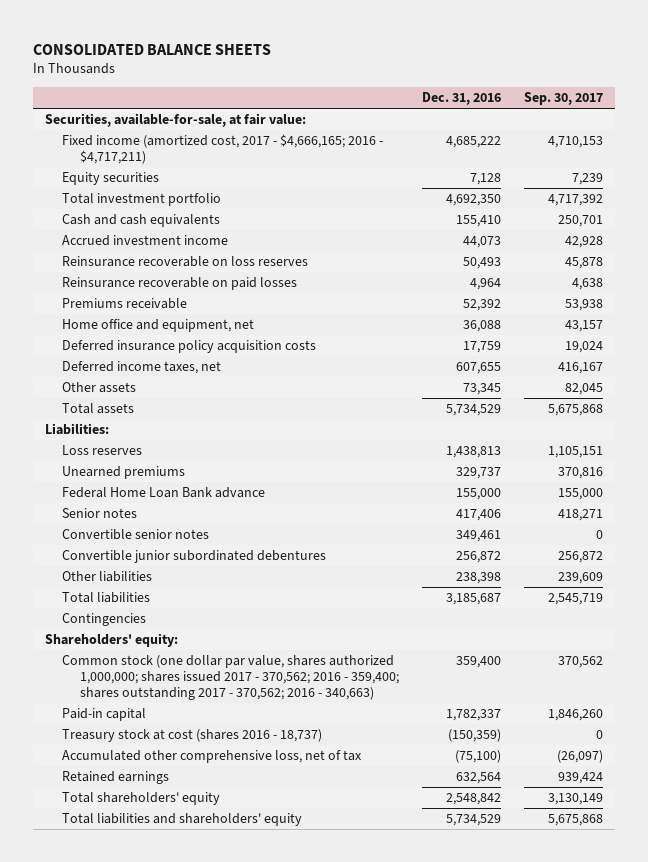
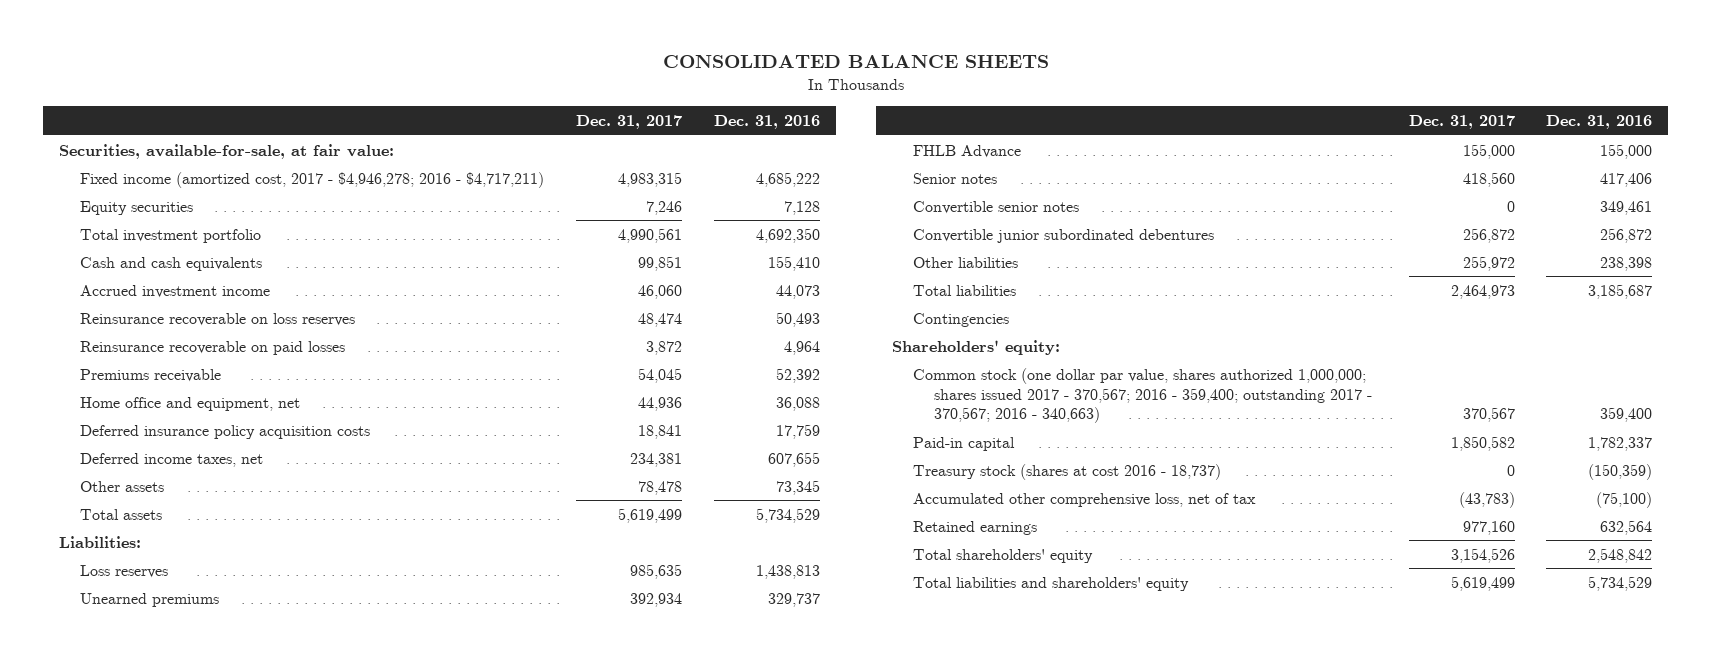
[524,92,604,106] Sep. 30, 2017 -> none
none -> [576,115,683,130] Dec. 31, 2017
[62,134,384,165] Fixed income (amortized cost, 2017 - $4,666,165; 2016 - $4,717,211) -> [80,171,545,188] Fixed income (amortized cost, 2017 - $4,946,278; 2016 - $4,717,211)
[62,487,266,499] Federal Home Loan Bank advance -> [913,144,1022,158] FHLB Advance
[62,655,399,701] Common stock (one dollar par value, shares authorized 1,000,000; shares issued 2017 - 370,562; 2016 - 359,400; shares outstanding 2017 - 370,562; 2016 - 340,663) -> [913,367,1373,424] Common stock (one dollar par value, shares authorized 1,000,000; shares issued 2017 - 370,567; 2016 - 359,400; outstanding 2017 - 370,567; 2016 - 340,663)
[62,729,323,743] Treasury stock at cost (shares 2016 - 18,737) -> [913,463,1222,480] Treasury stock (shares at cost 2016 - 18,737)

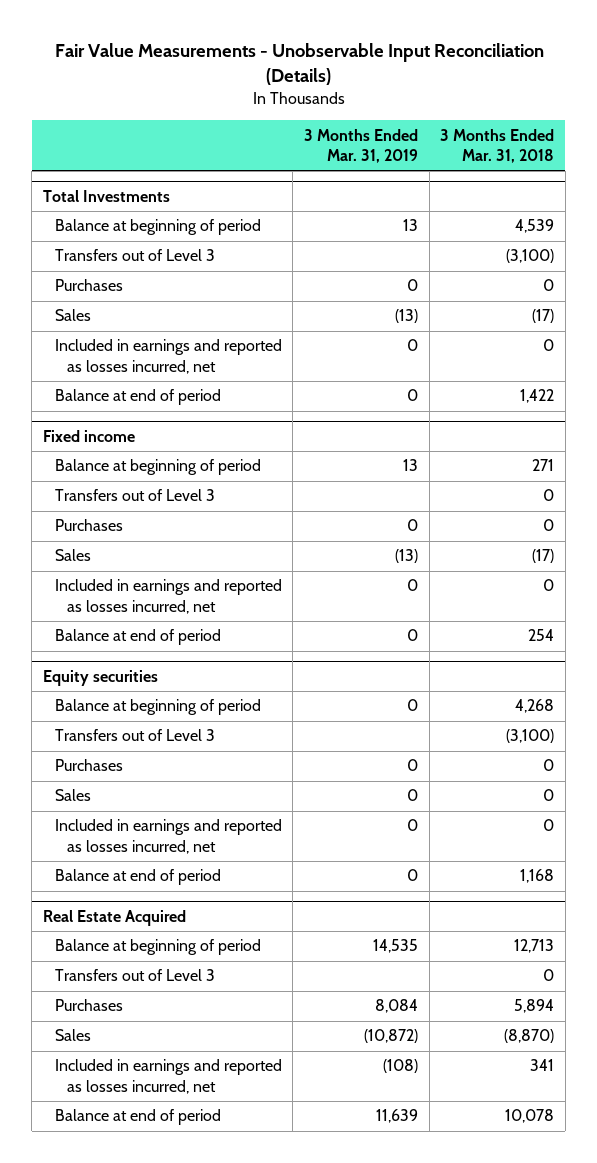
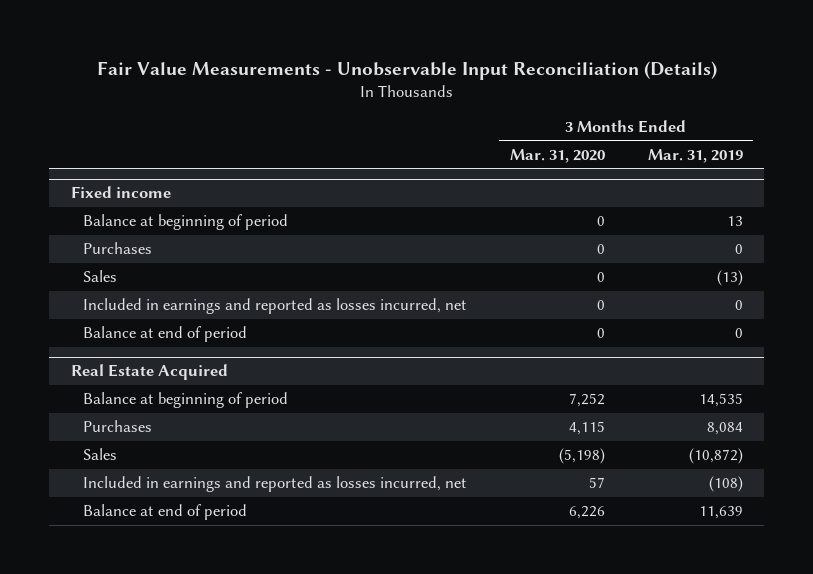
[440,128,555,164] 3 Months Ended Mar. 31, 2018 -> none
none -> [510,148,606,163] Mar. 31, 2020
[43,189,171,202] Total Investments -> none
[54,219,261,236] Balance at beginning of period -> none
[54,249,215,262] Transfers out of Level 3 -> none
[54,279,123,292] Purchases -> none
[54,309,91,322] Sales -> none
[54,339,282,374] Included in earnings and reported as losses incurred, net -> none
[54,389,221,406] Balance at end of period -> none
[54,489,215,502] Transfers out of Level 3 -> none
[43,669,159,686] Equity securities -> none
[54,699,261,716] Balance at beginning of period -> none
[54,729,215,742] Transfers out of Level 3 -> none
[54,759,123,772] Purchases -> none
[54,789,91,802] Sales -> none
[54,819,282,854] Included in earnings and reported as losses incurred, net -> none
[54,869,221,886] Balance at end of period -> none
[54,969,215,982] Transfers out of Level 3 -> none

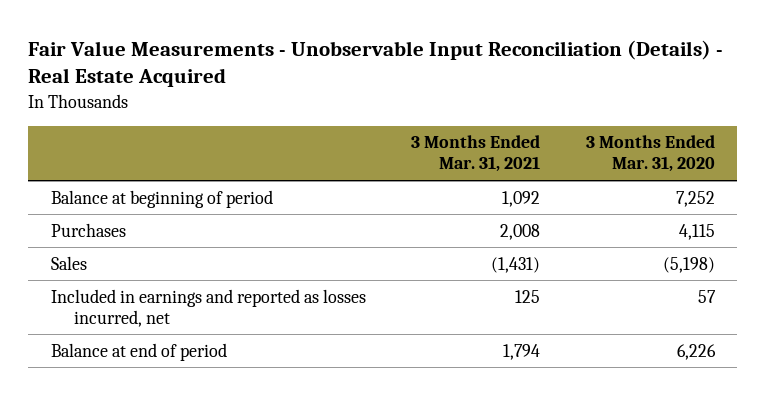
[96,60,717,80] Fair Value Measurements - Unobservable Input Reconciliation (Details) -> [27,39,723,88] Fair Value Measurements - Unobservable Input Reconciliation (Details) - Real Estate Acquired
[647,148,743,163] Mar. 31, 2019 -> none
none -> [411,135,541,173] 3 Months Ended Mar. 31, 2021
[70,186,171,199] Fixed income -> none
[83,214,289,231] Balance at beginning of period -> none
[83,242,153,255] Purchases -> none
[83,270,118,283] Sales -> none
[83,298,468,315] Included in earnings and reported as losses incurred, net -> none
[83,326,248,343] Balance at end of period -> none
[70,364,228,381] Real Estate Acquired -> none

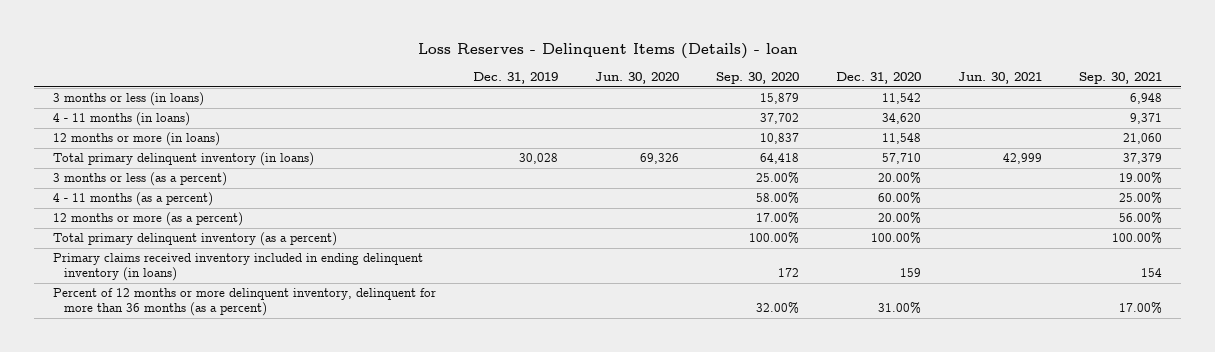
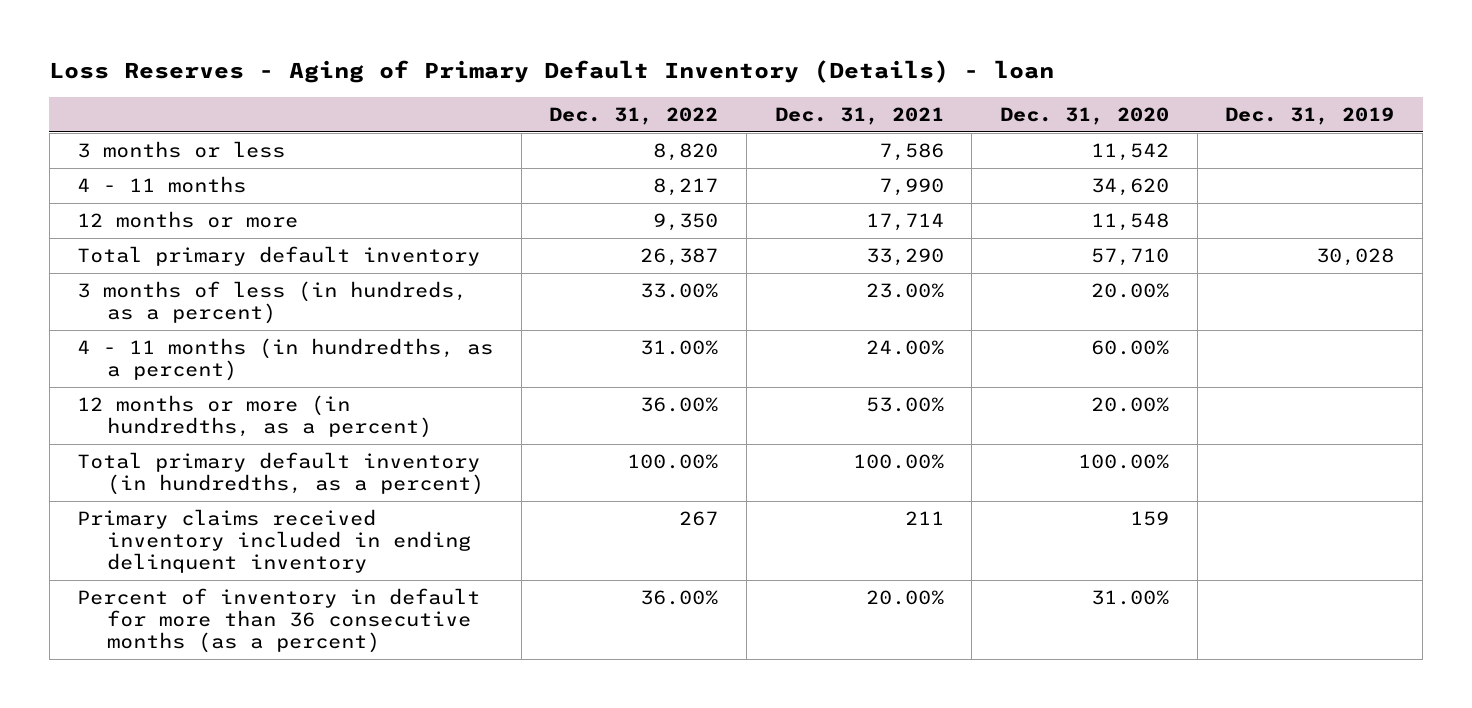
[417,42,798,59] Loss Reserves - Delinquent Items (Details) - loan -> [49,60,1055,84] Loss Reserves - Aging of Primary Default Inventory (Details) - loan
[595,71,680,84] Jun. 30, 2020 -> none
[716,71,800,84] Sep. 30, 2020 -> none
[958,71,1043,84] Jun. 30, 2021 -> none
[1079,71,1163,84] Sep. 30, 2021 -> none
none -> [549,106,719,125] Dec. 31, 2022
none -> [774,106,944,125] Dec. 31, 2021
[52,92,204,107] 3 months or less (in loans) -> [77,140,286,158] 3 months or less
[52,112,190,127] 4 - 11 months (in loans) -> [77,175,247,193] 4 - 11 months
[52,132,220,147] 12 months or more (in loans) -> [77,210,299,228] 12 months or more
[52,152,314,167] Total primary delinquent inventory (in loans) -> [77,245,481,266] Total primary default inventory
[52,172,227,187] 3 months or less (as a percent) -> [77,280,468,325] 3 months of less (in hundreds, as a percent)
[52,192,213,207] 4 - 11 months (as a percent) -> [77,337,494,382] 4 - 11 months (in hundredths, as a percent)
[52,212,243,227] 12 months or more (as a percent) -> [77,394,432,439] 12 months or more (in hundredths, as a percent)
[52,232,337,247] Total primary delinquent inventory (as a percent) -> [77,451,484,496] Total primary default inventory (in hundredths, as a percent)
[52,253,423,282] Primary claims received inventory included in ending delinquent inventory (in loans) -> [77,508,471,574] Primary claims received inventory included in ending delinquent inventory
[52,288,436,317] Percent of 12 months or more delinquent inventory, delinquent for more than 36 months (as a percent) -> [77,587,481,654] Percent of inventory in default for more than 36 consecutive months (as a percent)

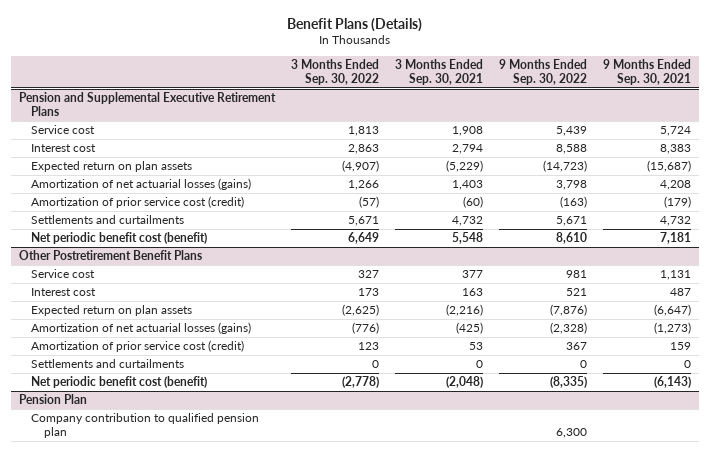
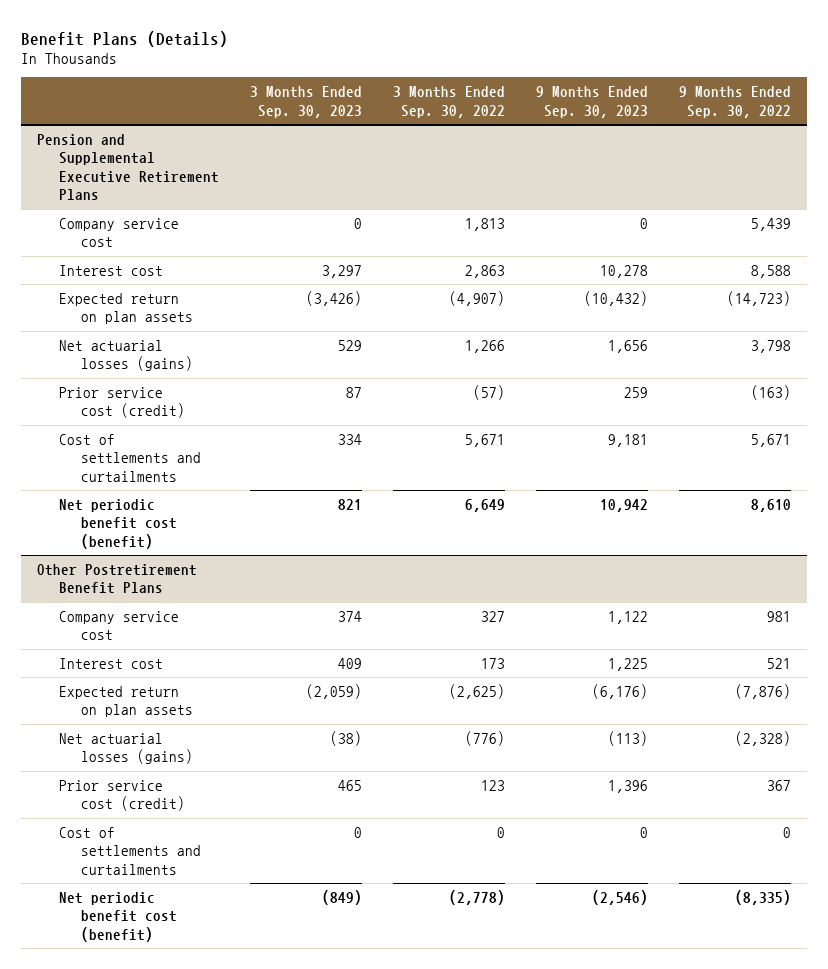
[394,59,483,86] 3 Months Ended Sep. 30, 2021 -> none
[603,59,692,86] 9 Months Ended Sep. 30, 2021 -> none
none -> [250,86,363,118] 3 Months Ended Sep. 30, 2023
none -> [536,86,649,118] 9 Months Ended Sep. 30, 2023
[31,125,96,135] Service cost -> [59,217,180,248] Company service cost
[31,178,252,191] Amortization of net actuarial losses (gains) -> [59,339,194,372] Net actuarial losses (gains)
[31,196,245,209] Amortization of prior service cost (credit) -> [59,386,186,419] Prior service cost (credit)
[31,215,185,225] Settlements and curtailments -> [59,433,202,482] Cost of settlements and curtailments
[31,269,96,279] Service cost -> [59,610,180,641] Company service cost
[31,322,252,335] Amortization of net actuarial losses (gains) -> [59,732,194,765] Net actuarial losses (gains)
[31,340,245,353] Amortization of prior service cost (credit) -> [59,779,186,812] Prior service cost (credit)
[31,359,185,369] Settlements and curtailments -> [59,826,202,875] Cost of settlements and curtailments
[18,394,87,405] Pension Plan -> none
[31,413,260,438] Company contribution to qualified pension plan -> none

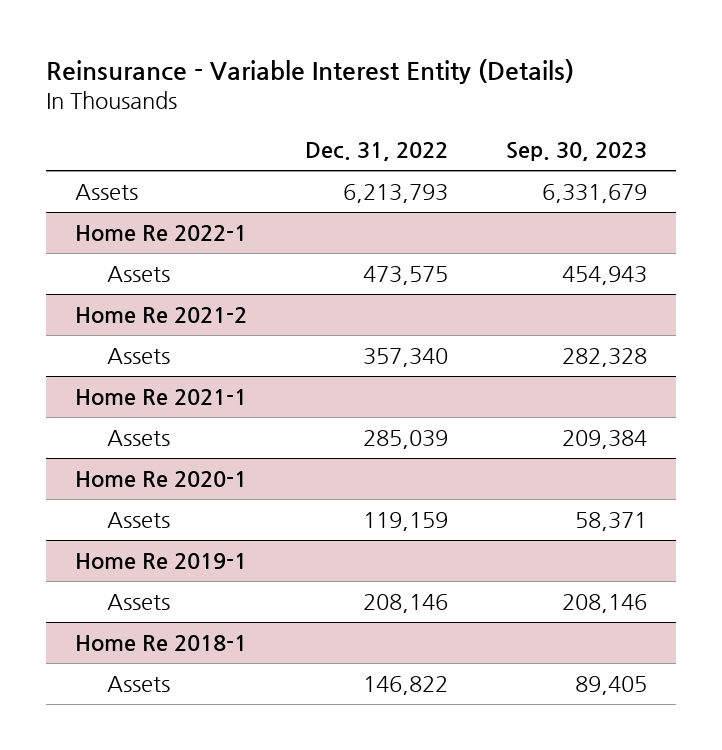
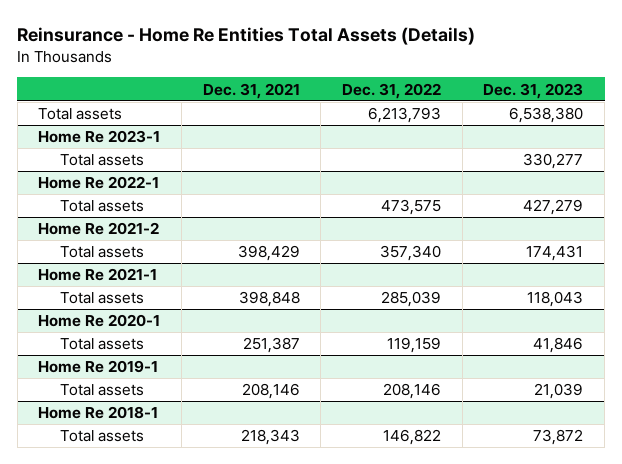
[45,59,574,85] Reinsurance - Variable Interest Entity (Details) -> [17,27,476,46] Reinsurance - Home Re Entities Total Assets (Details)
[505,142,647,162] Sep. 30, 2023 -> none
none -> [202,82,300,99] Dec. 31, 2021
none -> [483,82,584,99] Dec. 31, 2023
[74,183,138,200] Assets -> [38,108,123,121] Total assets
none -> [38,130,161,144] Home Re 2023-1
none -> [60,154,145,167] Total assets
[106,265,170,282] Assets -> [60,200,145,213] Total assets
[106,347,170,364] Assets -> [60,246,145,259] Total assets
[106,429,170,446] Assets -> [60,292,145,305] Total assets
[106,511,170,528] Assets -> [60,338,145,351] Total assets
[106,593,170,610] Assets -> [60,384,145,397] Total assets
[106,675,170,692] Assets -> [60,430,145,443] Total assets

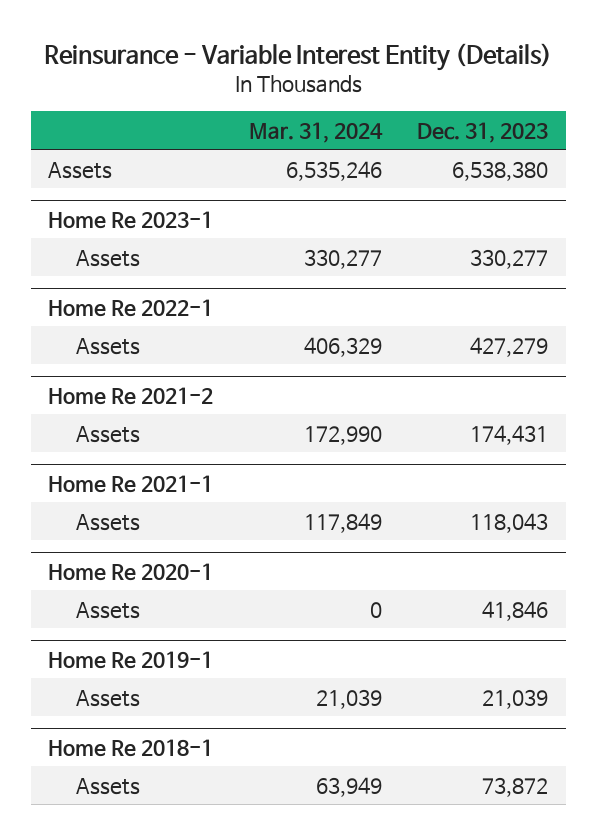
[17,27,476,46] Reinsurance - Home Re Entities Total Assets (Details) -> [44,42,553,71] Reinsurance - Variable Interest Entity (Details)
[202,82,300,99] Dec. 31, 2021 -> none
[341,82,441,99] Dec. 31, 2022 -> none
none -> [248,121,383,143] Mar. 31, 2024
[38,108,123,121] Total assets -> [48,161,113,179] Assets
[60,154,145,167] Total assets -> [75,249,140,267] Assets
[60,200,145,213] Total assets -> [75,337,140,355] Assets
[60,246,145,259] Total assets -> [75,425,140,443] Assets
[60,292,145,305] Total assets -> [75,513,140,531] Assets
[60,338,145,351] Total assets -> [75,601,140,619] Assets
[60,384,145,397] Total assets -> [75,689,140,707] Assets
[60,430,145,443] Total assets -> [75,777,140,795] Assets

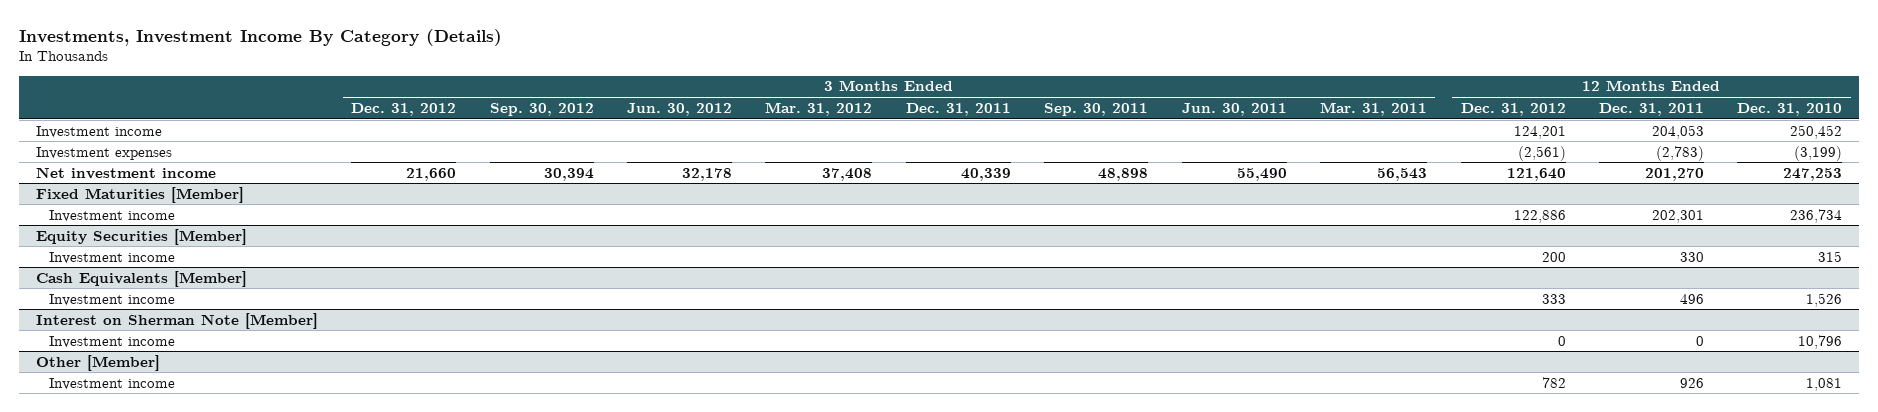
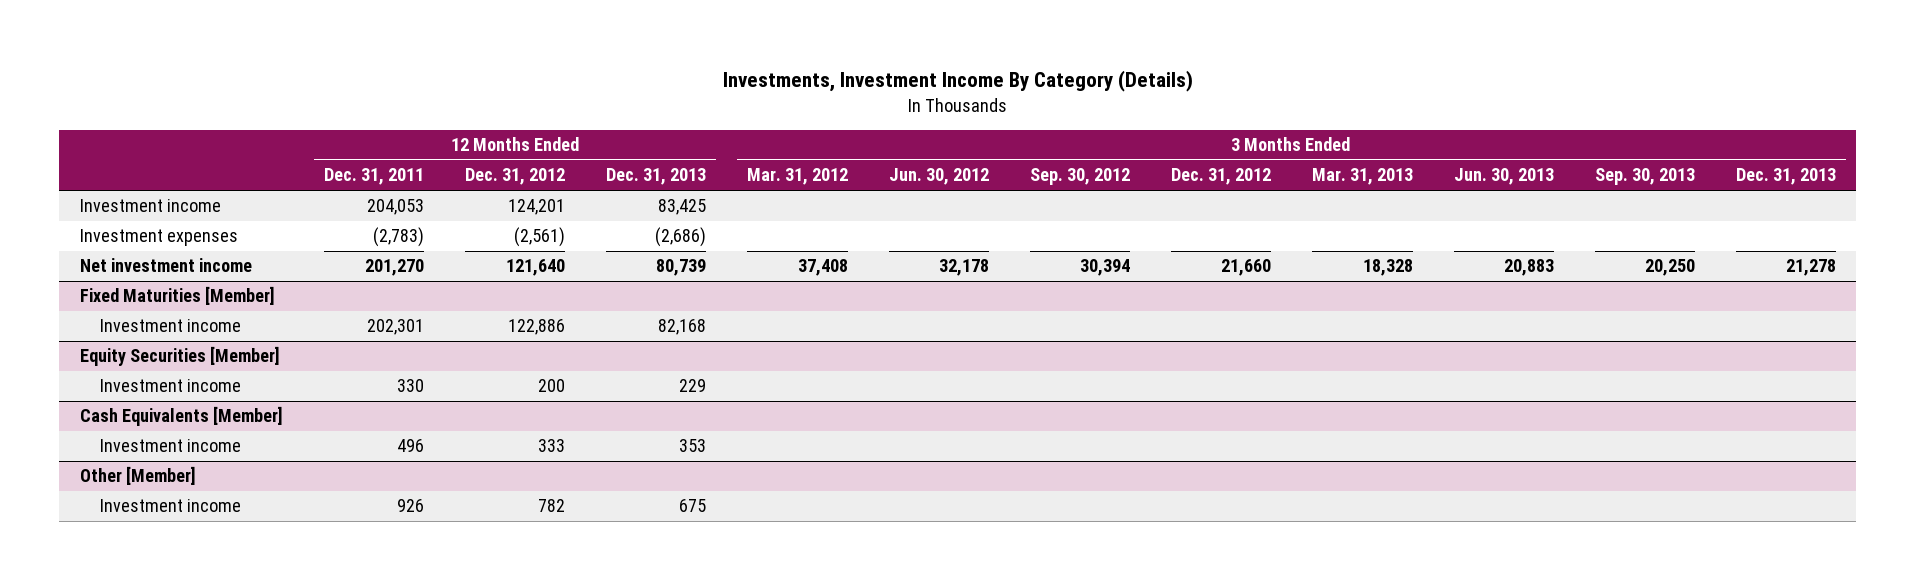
[905,102,1011,116] Dec. 31, 2011 -> none
[1044,102,1149,116] Sep. 30, 2011 -> none
[1181,102,1287,116] Jun. 30, 2011 -> none
[1320,101,1428,116] Mar. 31, 2011 -> none
[1737,102,1843,116] Dec. 31, 2010 -> none
none -> [605,168,706,186] Dec. 31, 2013
none -> [1311,168,1413,186] Mar. 31, 2013
none -> [1453,168,1554,186] Jun. 30, 2013
none -> [1594,168,1695,186] Sep. 30, 2013
none -> [1735,168,1836,186] Dec. 31, 2013
[35,312,318,329] Interest on Sherman Note [Member] -> none
[49,335,176,348] Investment income -> none

